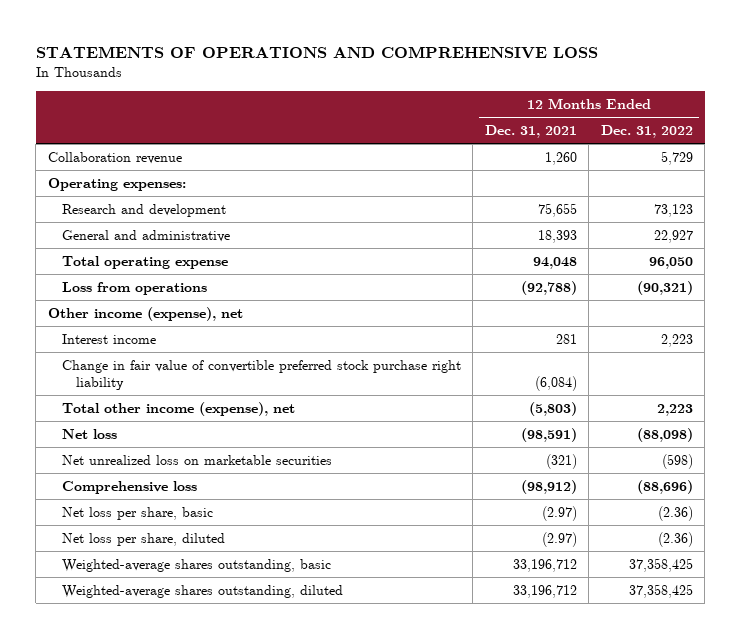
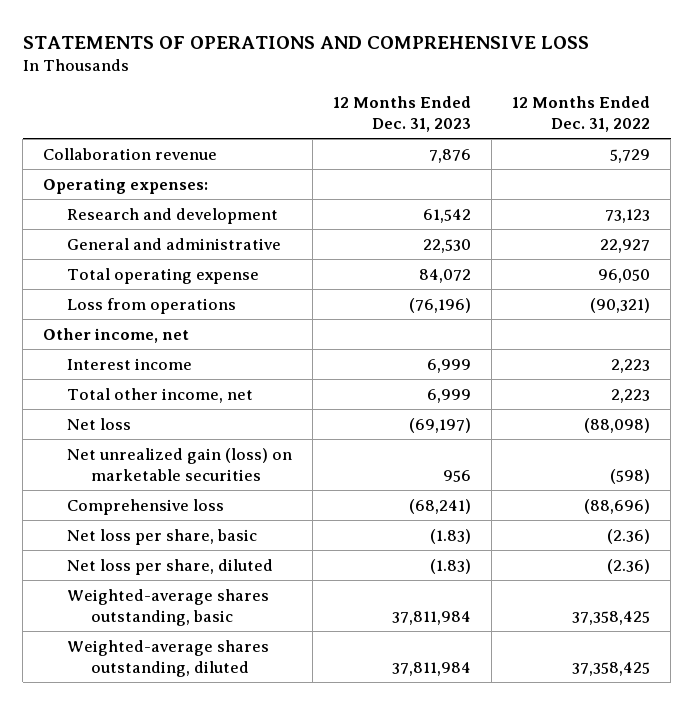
[484,125,577,139] Dec. 31, 2021 -> none
none -> [333,96,472,133] 12 Months Ended Dec. 31, 2023
[47,306,243,321] Other income (expense), net -> [43,327,190,343] Other income, net
[61,359,461,391] Change in fair value of convertible preferred stock purchase right liability -> none
[61,401,295,416] Total other income (expense), net -> [67,387,254,403] Total other income, net
[61,454,332,465] Net unrealized loss on marketable securities -> [67,447,293,481] Net unrealized gain (loss) on marketable securities

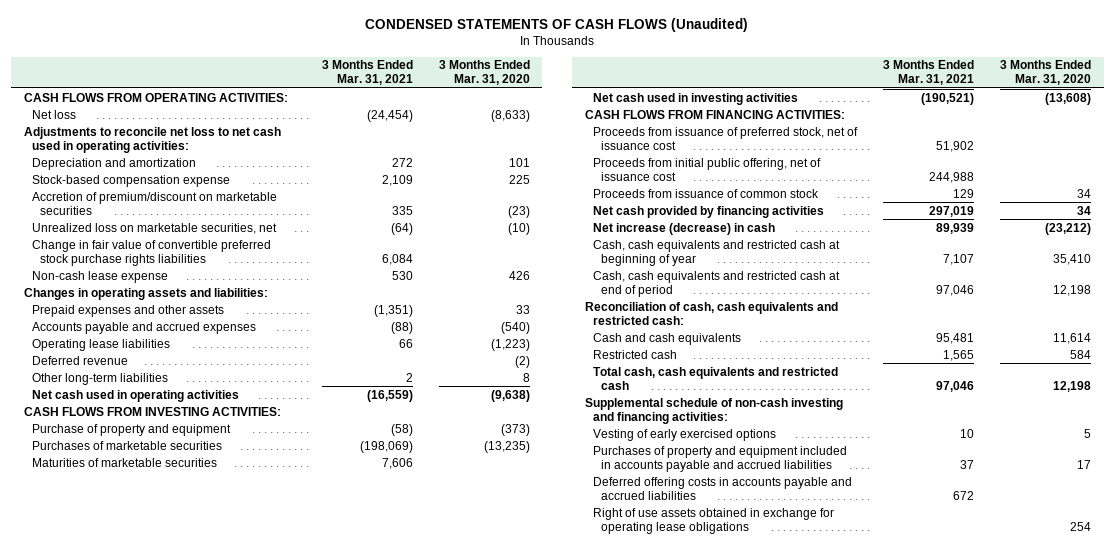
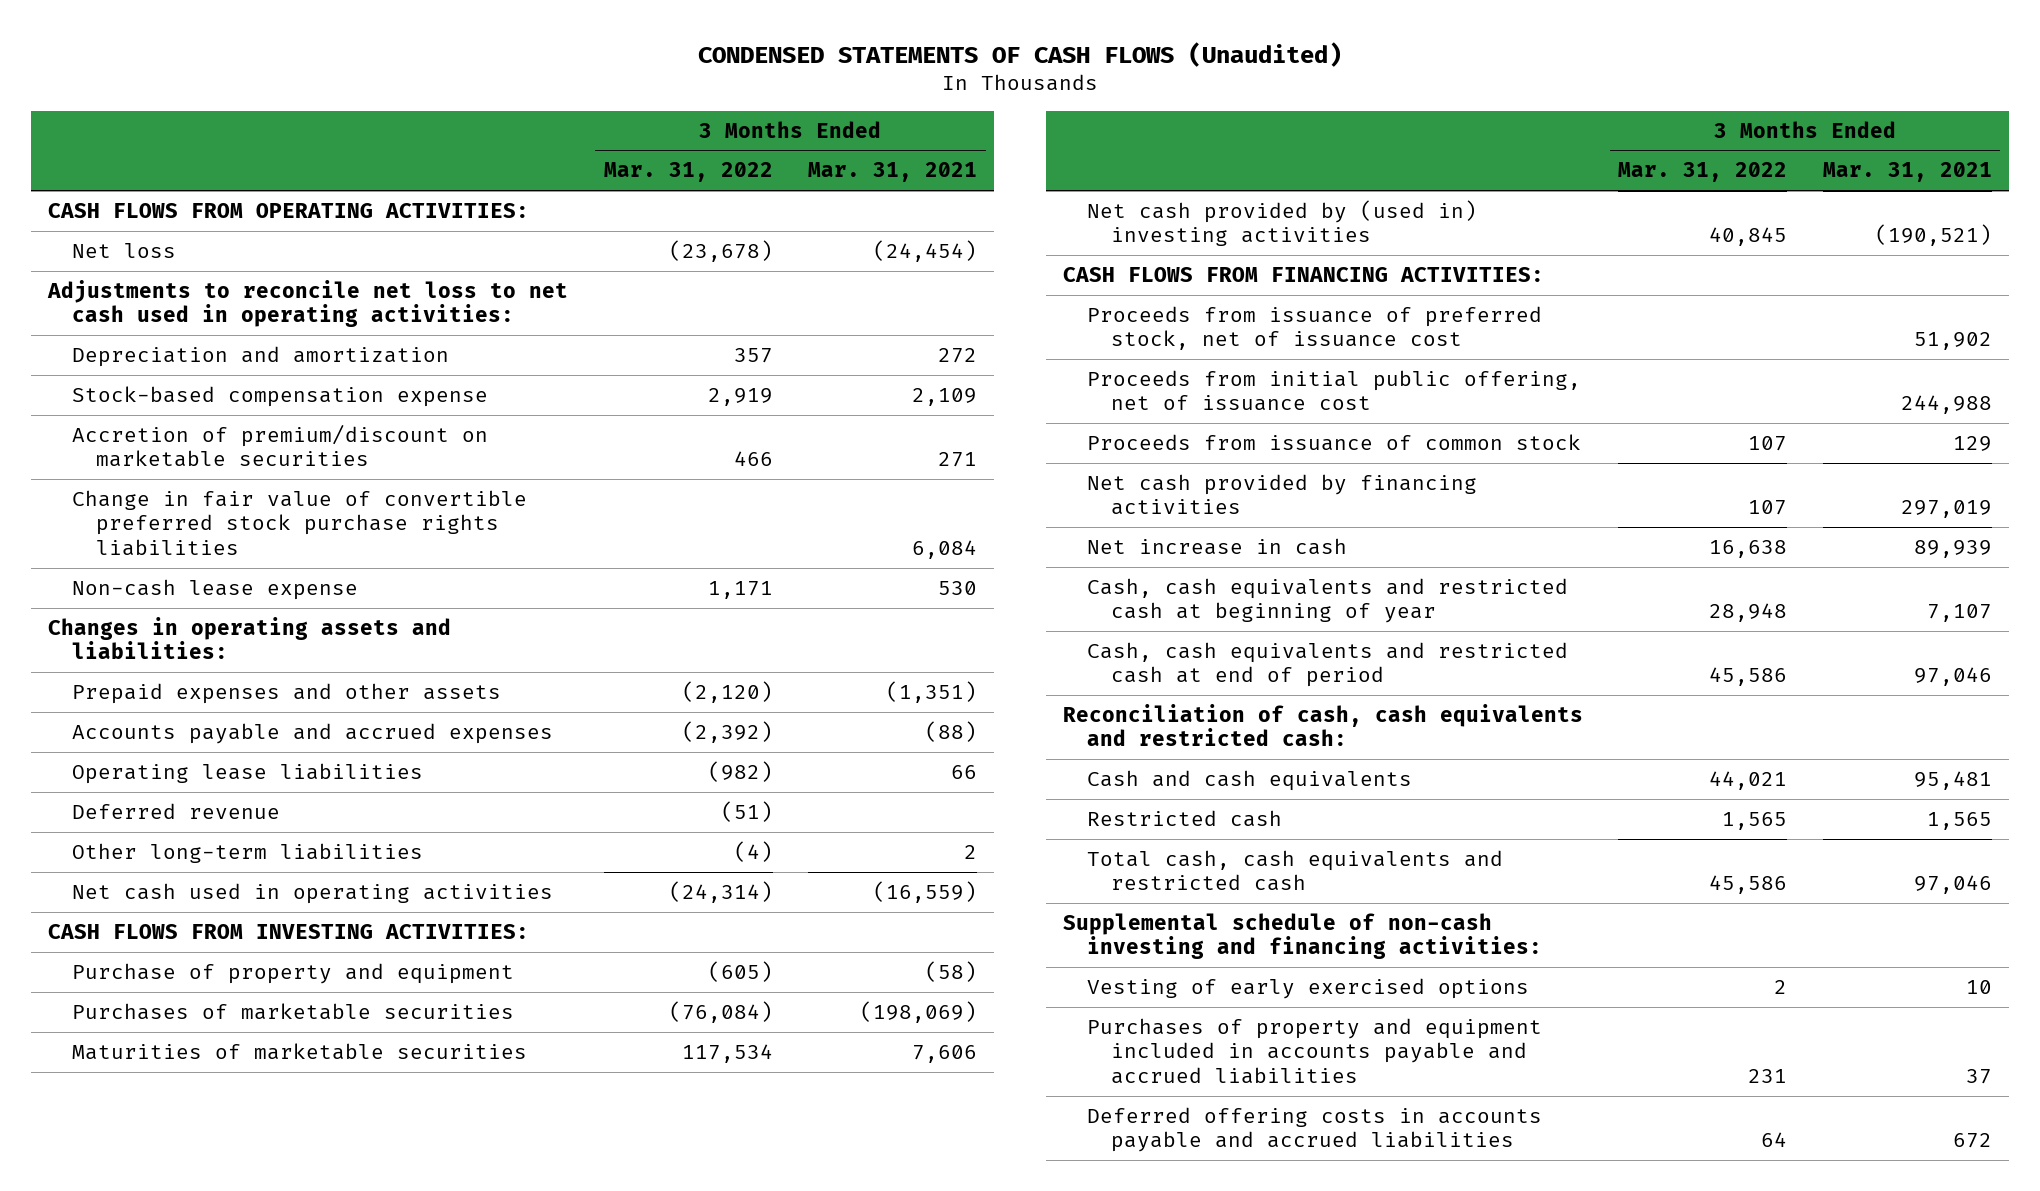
[438,60,530,86] 3 Months Ended Mar. 31, 2020 -> none
none -> [603,162,773,183] Mar. 31, 2022
[31,222,277,234] Unrealized loss on marketable securities, net -> none
[391,205,413,215] 335 -> [937,452,977,468] 271
[593,92,799,105] Net cash used in investing activities -> [1086,200,1477,247] Net cash provided by (used in) investing activities
[593,222,776,235] Net increase (decrease) in cash -> [1086,538,1347,556] Net increase in cash
[593,507,835,534] Right of use assets obtained in exchange for operating lease obligations -> none

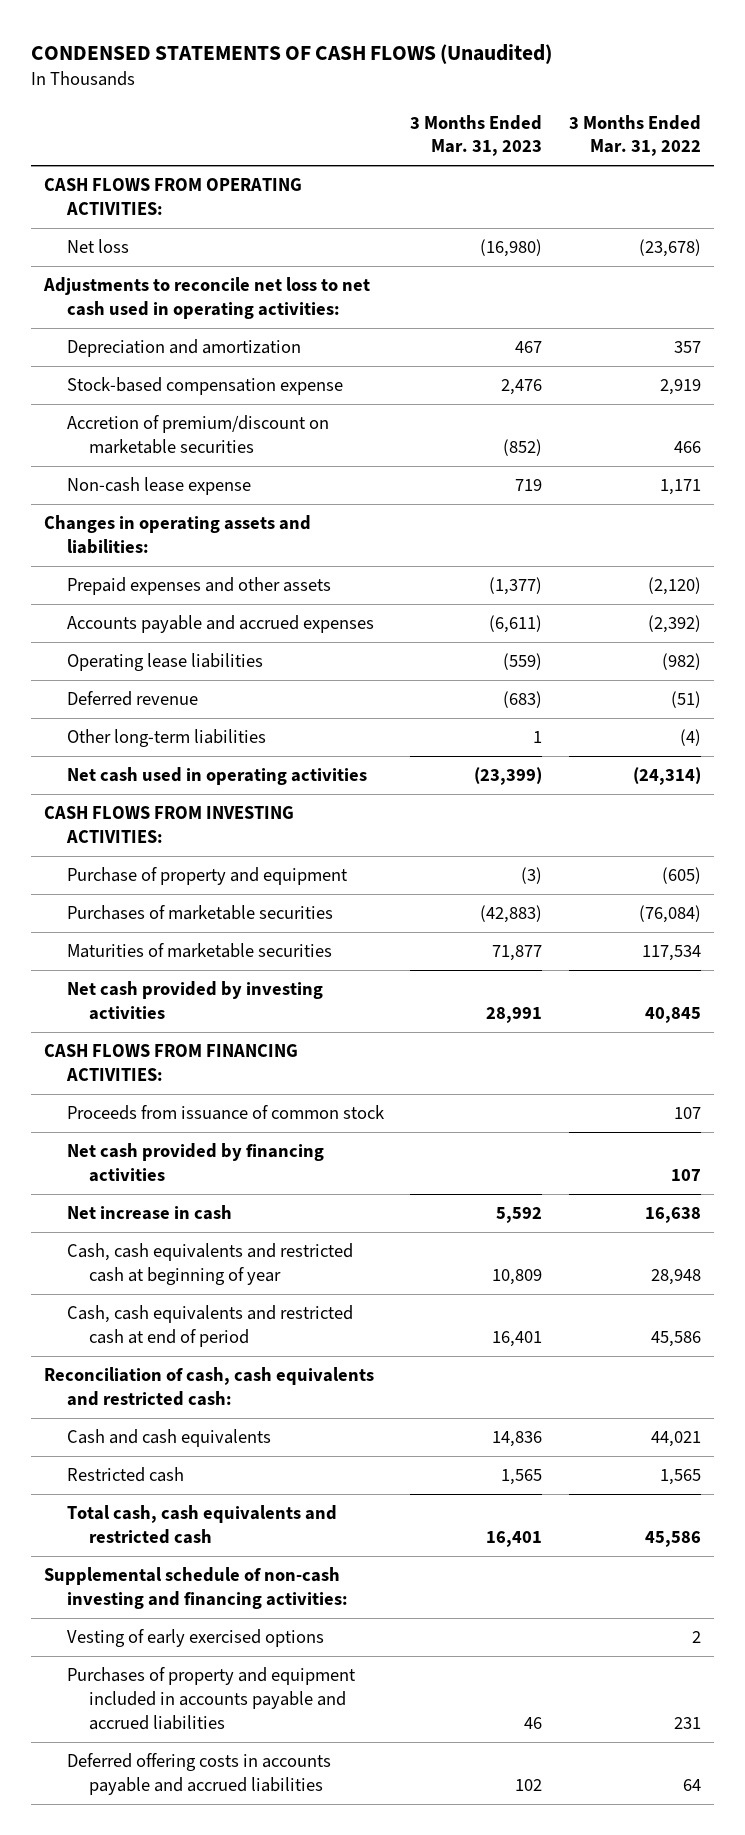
[807,162,977,183] Mar. 31, 2021 -> none
none -> [410,114,543,157] 3 Months Ended Mar. 31, 2023
[72,490,528,556] Change in fair value of convertible preferred stock purchase rights liabilities -> none
[1086,200,1477,247] Net cash provided by (used in) investing activities -> [66,981,323,1021] Net cash provided by investing activities
[1086,306,1542,351] Proceeds from issuance of preferred stock, net of issuance cost -> none
[1086,370,1581,412] Proceeds from initial public offering, net of issuance cost -> none

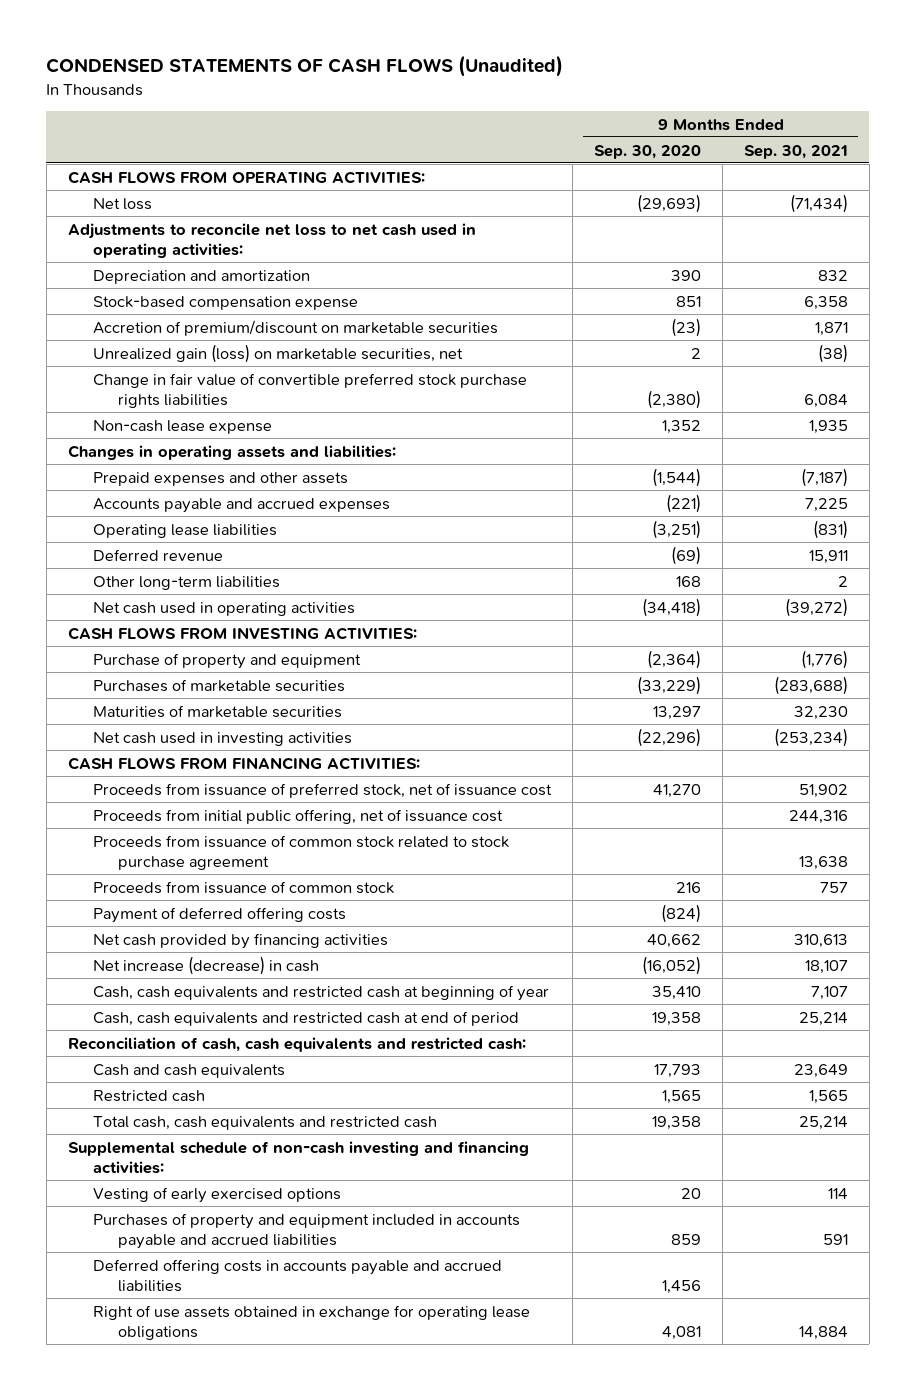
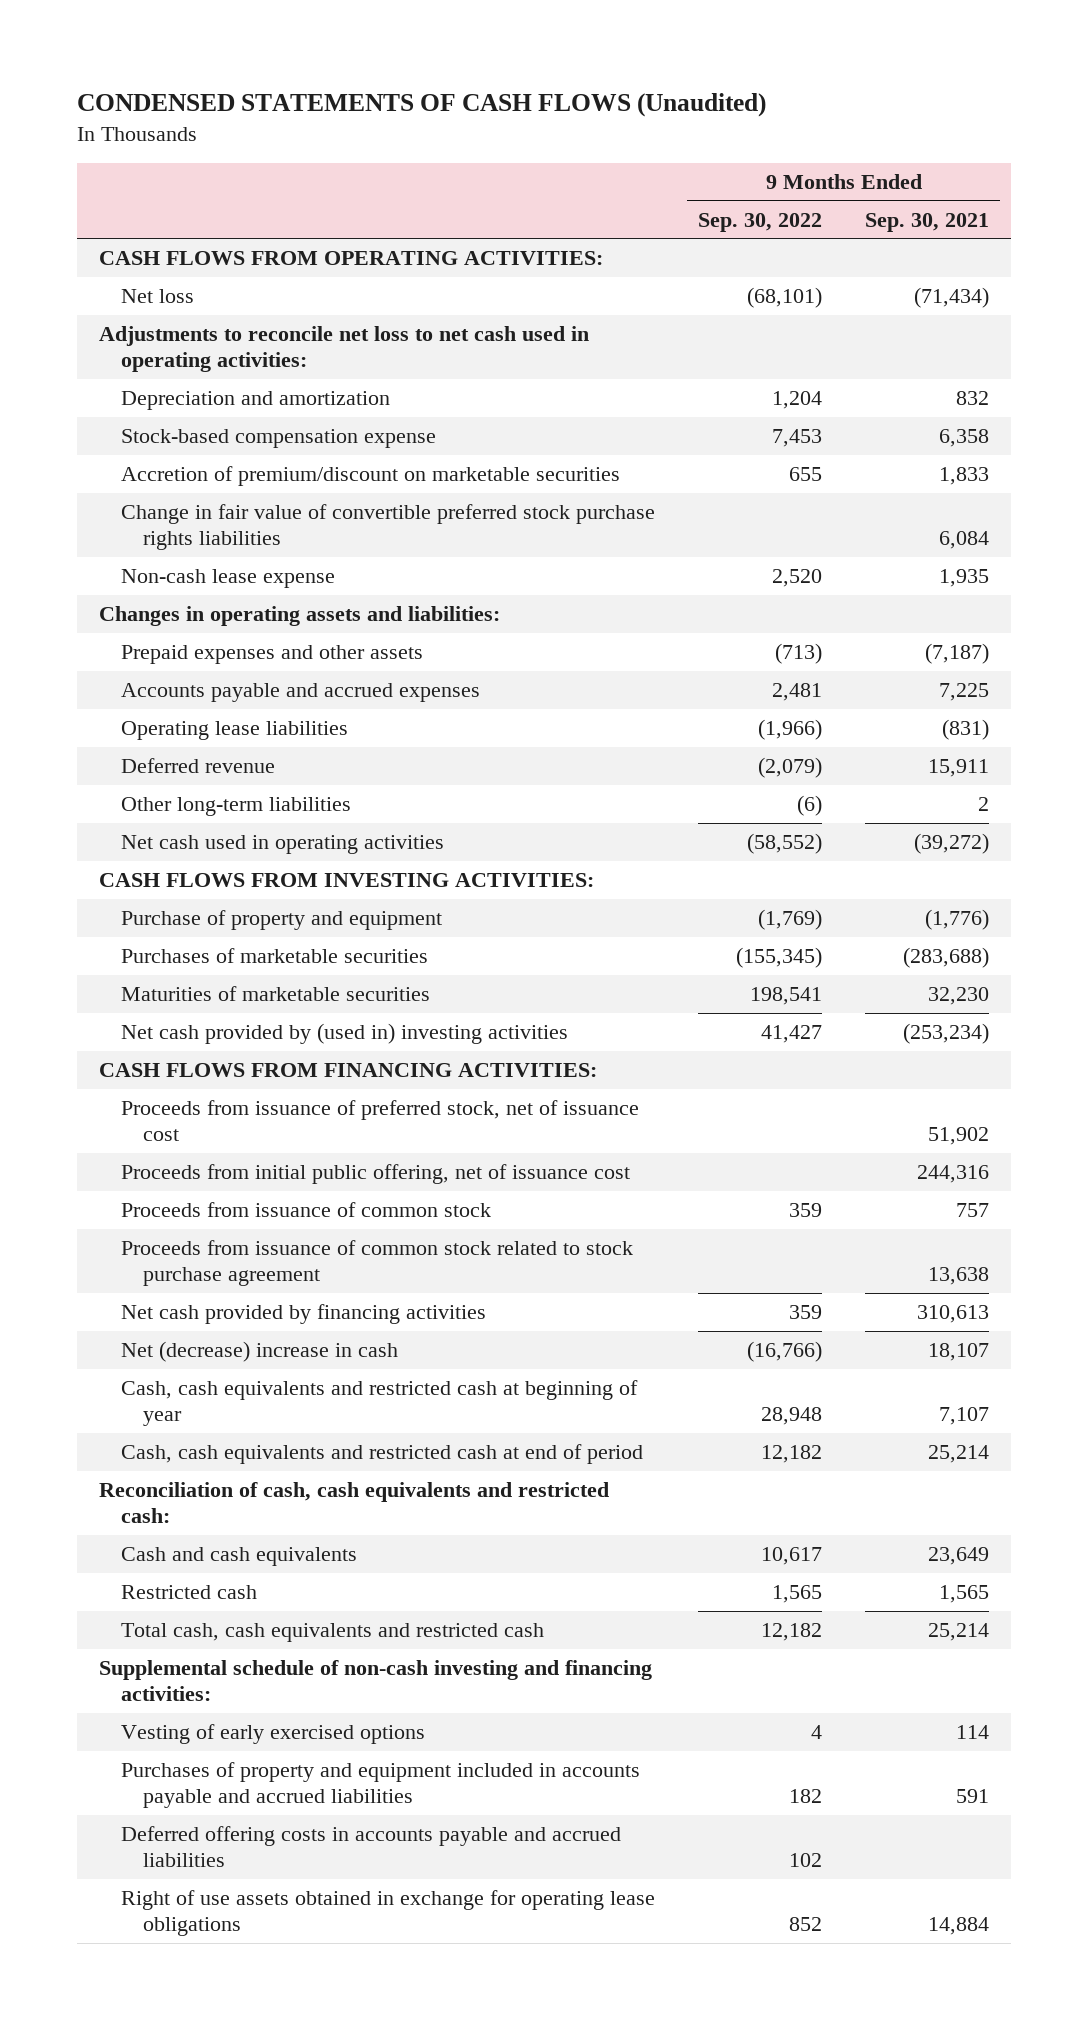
[593,144,701,159] Sep. 30, 2020 -> none
none -> [697,212,822,232] Sep. 30, 2022
[92,343,463,363] Unrealized gain (loss) on marketable securities, net -> none
[814,321,848,336] 1,871 -> [939,466,990,485] 1,833
[92,731,352,746] Net cash used in investing activities -> [120,1022,568,1044] Net cash provided by (used in) investing activities
[92,906,346,923] Payment of deferred offering costs -> none
[92,834,509,870] Proceeds from issuance of common stock related to stock purchase agreement -> [120,1239,633,1287] Proceeds from issuance of common stock related to stock purchase agreement
[92,955,319,975] Net increase (decrease) in cash -> [120,1340,398,1362] Net (decrease) increase in cash

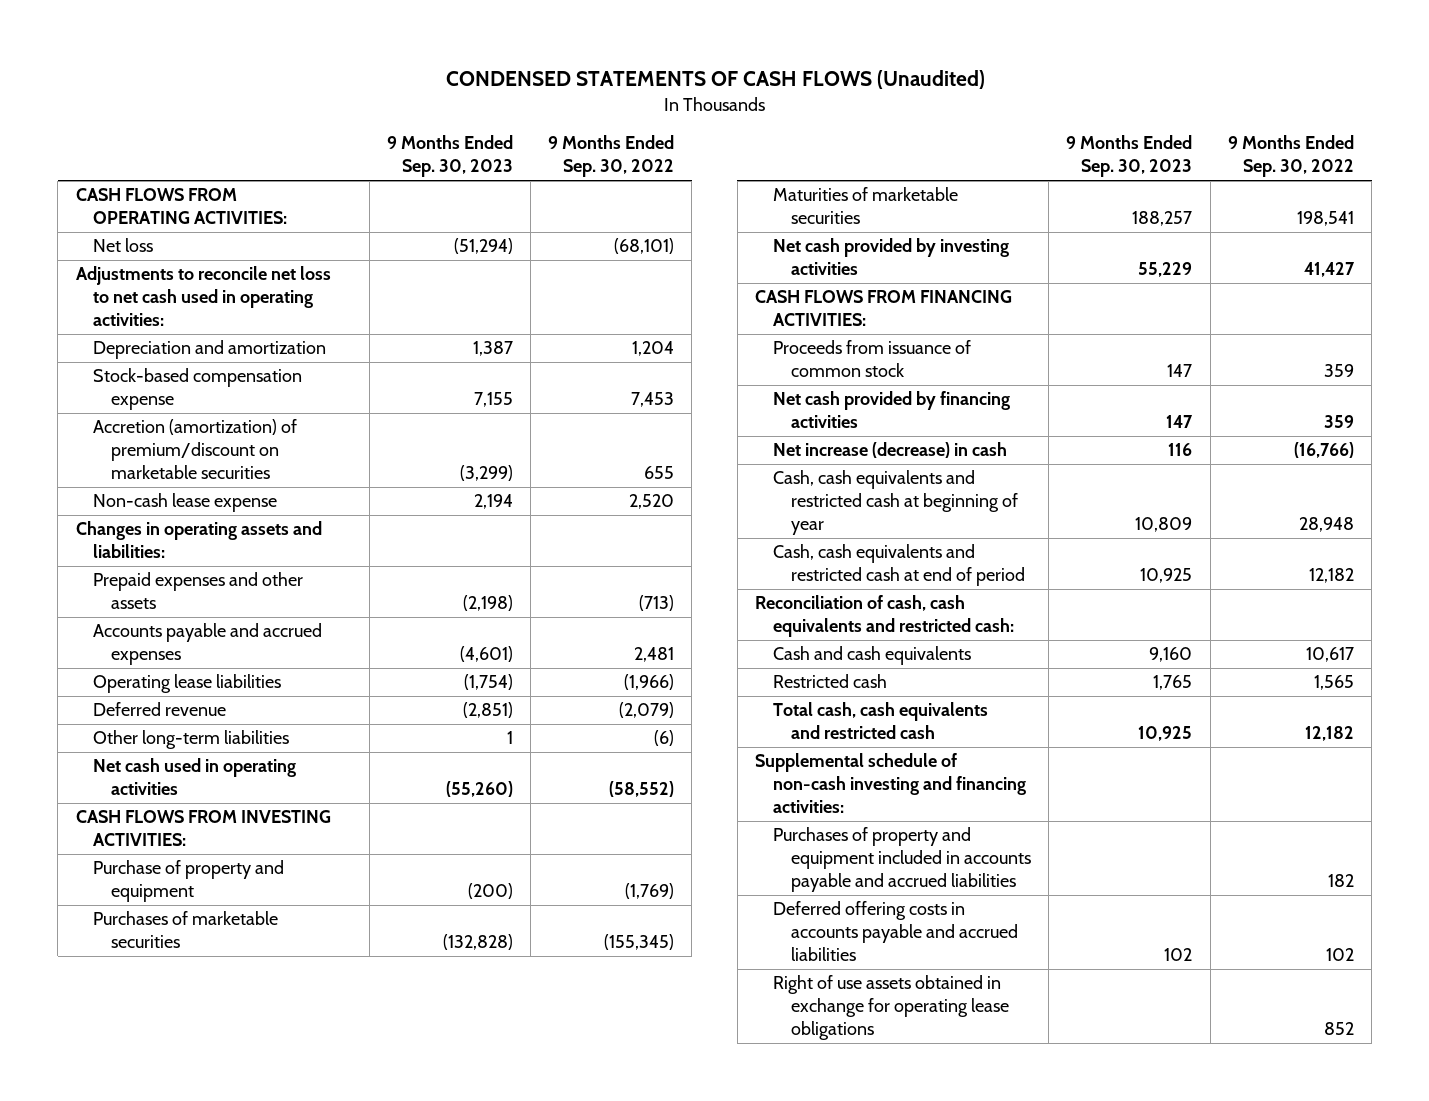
[865,212,990,232] Sep. 30, 2021 -> none
none -> [386,135,513,178] 9 Months Ended Sep. 30, 2023
[120,503,655,551] Change in fair value of convertible preferred stock purchase rights liabilities -> none
[120,465,620,486] Accretion of premium/discount on marketable securities -> [93,419,298,480] Accretion (amortization) of premium/discount on marketable securities
[120,1022,568,1044] Net cash provided by (used in) investing activities -> [773,238,1010,276] Net cash provided by investing activities
[120,1099,639,1142] Proceeds from issuance of preferred stock, net of issuance cost -> none
[120,1163,630,1184] Proceeds from initial public offering, net of issuance cost -> none
[120,1239,633,1287] Proceeds from issuance of common stock related to stock purchase agreement -> none
[120,1340,398,1362] Net (decrease) increase in cash -> [773,442,1008,459] Net increase (decrease) in cash
[120,1723,425,1744] Vesting of early exercised options -> none

